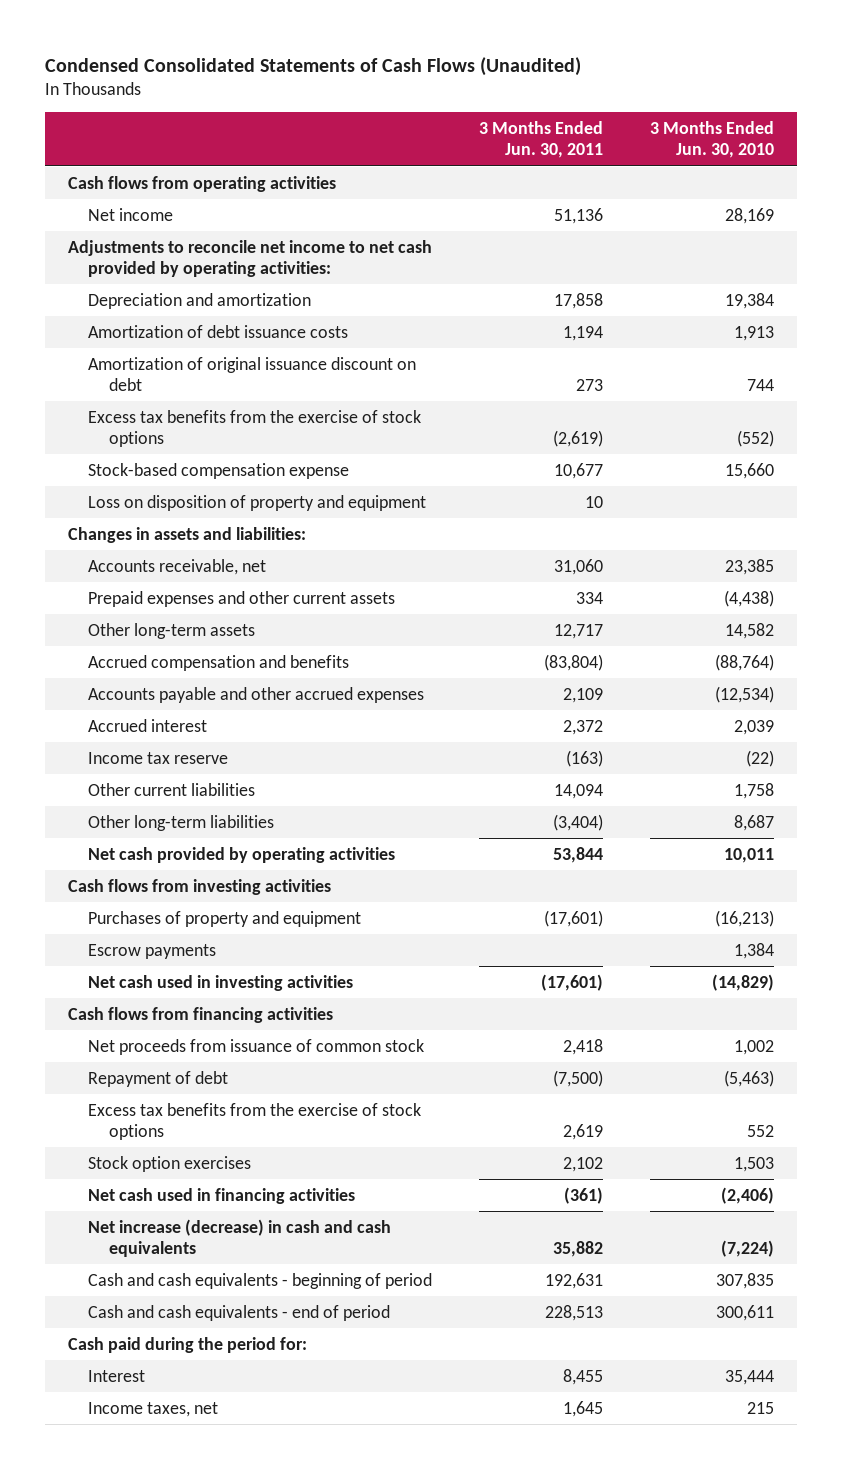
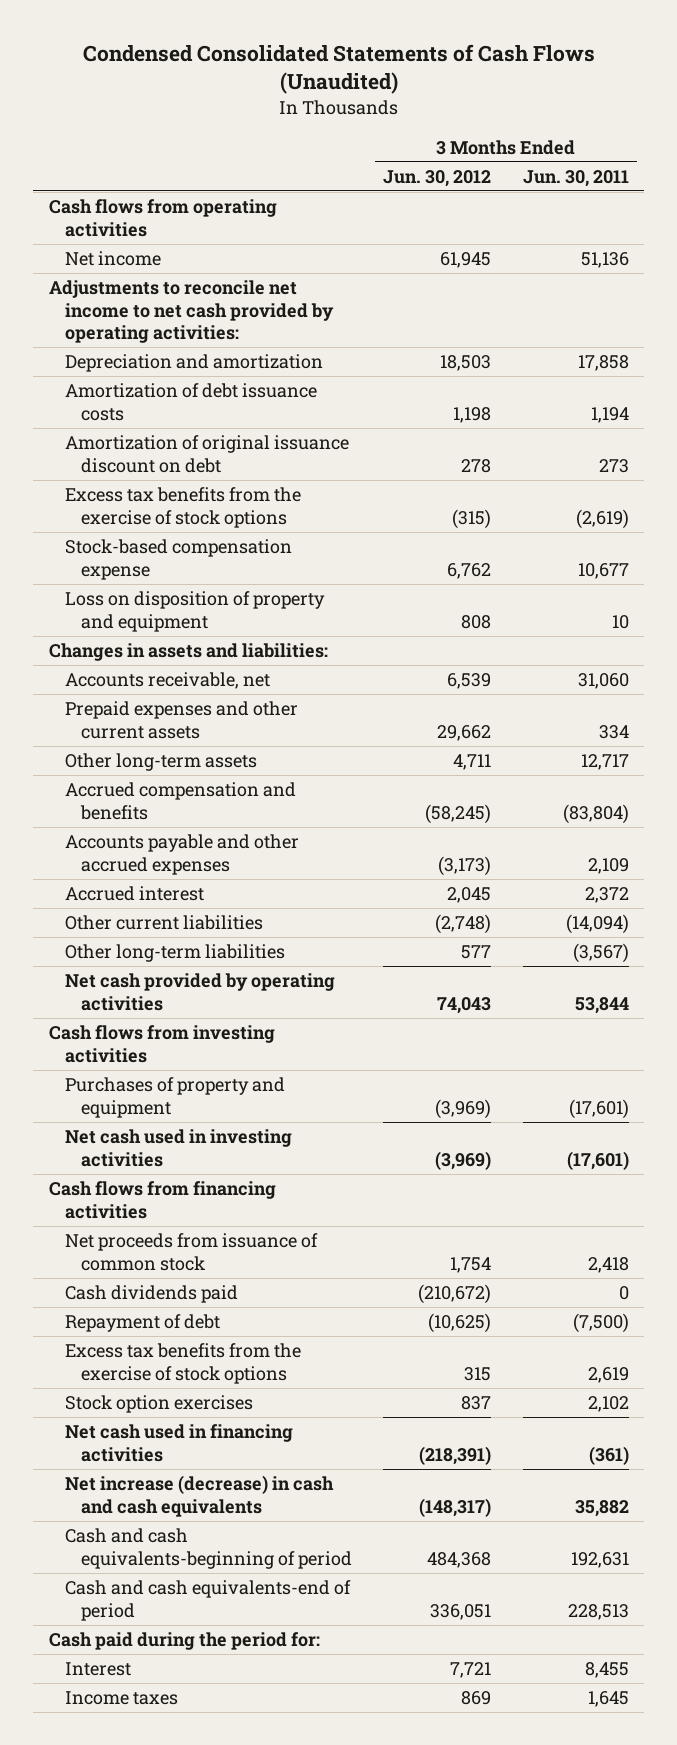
[649,120,774,159] 3 Months Ended Jun. 30, 2010 -> none
none -> [383,169,492,187] Jun. 30, 2012
[88,751,229,764] Income tax reserve -> none
[554,783,604,799] 14,094 -> [565,914,629,935] (14,094)
[553,813,604,831] (3,404) -> [572,943,629,964] (3,567)
[88,943,217,959] Escrow payments -> none
none -> [64,1285,238,1304] Cash dividends paid
[88,1272,433,1289] Cash and cash equivalents - beginning of period -> [64,1528,352,1569] Cash and cash equivalents-beginning of period
[88,1304,391,1321] Cash and cash equivalents - end of period -> [64,1580,351,1621] Cash and cash equivalents-end of period
[88,1401,219,1417] Income taxes, net -> [64,1691,178,1706] Income taxes

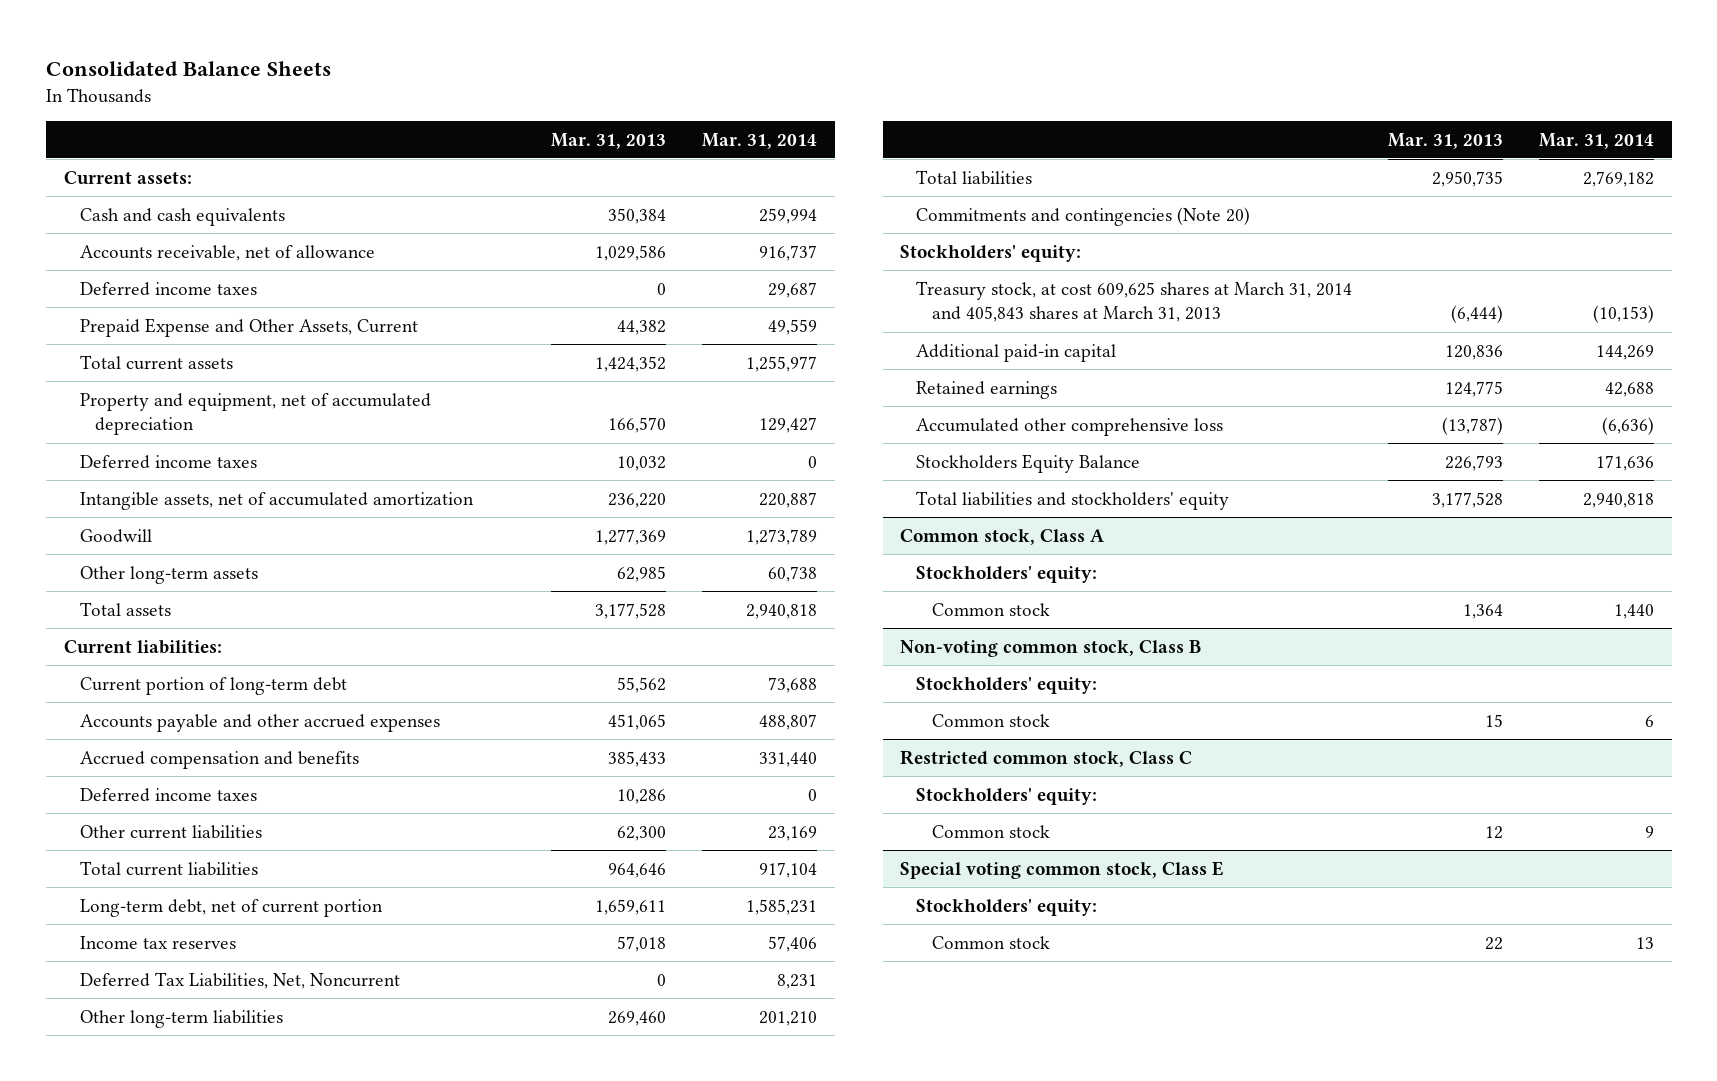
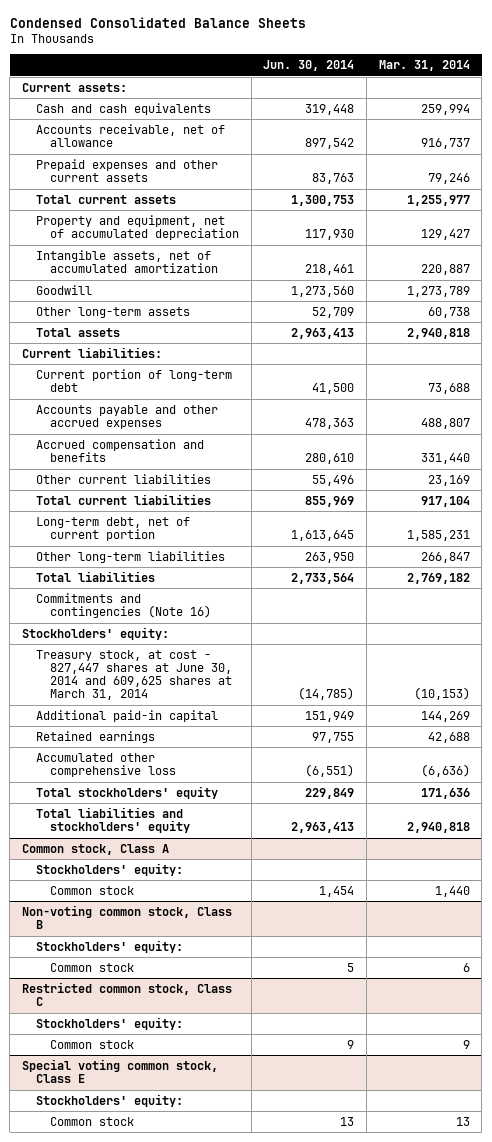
[45,60,331,76] Consolidated Balance Sheets -> [9,16,306,28] Condensed Consolidated Balance Sheets
[551,132,667,149] Mar. 31, 2013 -> none
none -> [263,60,355,72] Jun. 30, 2014
[79,281,257,296] Deferred income taxes -> none
[79,317,418,337] Prepaid Expense and Other Assets, Current -> [36,158,219,182] Prepaid expenses and other current assets
[767,318,817,335] 49,559 -> [427,172,470,184] 79,246
[79,454,257,469] Deferred income taxes -> none
[79,787,257,802] Deferred income taxes -> none
[79,935,236,949] Income tax reserves -> none
[79,971,400,989] Deferred Tax Liabilities, Net, Noncurrent -> none
[758,1010,817,1026] 201,210 -> [420,551,470,563] 266,847
[916,206,1251,226] Commitments and contingencies (Note 20) -> [36,592,212,618] Commitments and contingencies (Note 16)
[916,280,1353,323] Treasury stock, at cost 609,625 shares at March 31, 2014 and 405,843 shares at March 31, 2013 -> [36,649,233,701] Treasury stock, at cost - 827,447 shares at June 30, 2014 and 609,625 shares at March 31, 2014
[916,453,1141,473] Stockholders Equity Balance -> [36,785,219,799] Total stockholders' equity

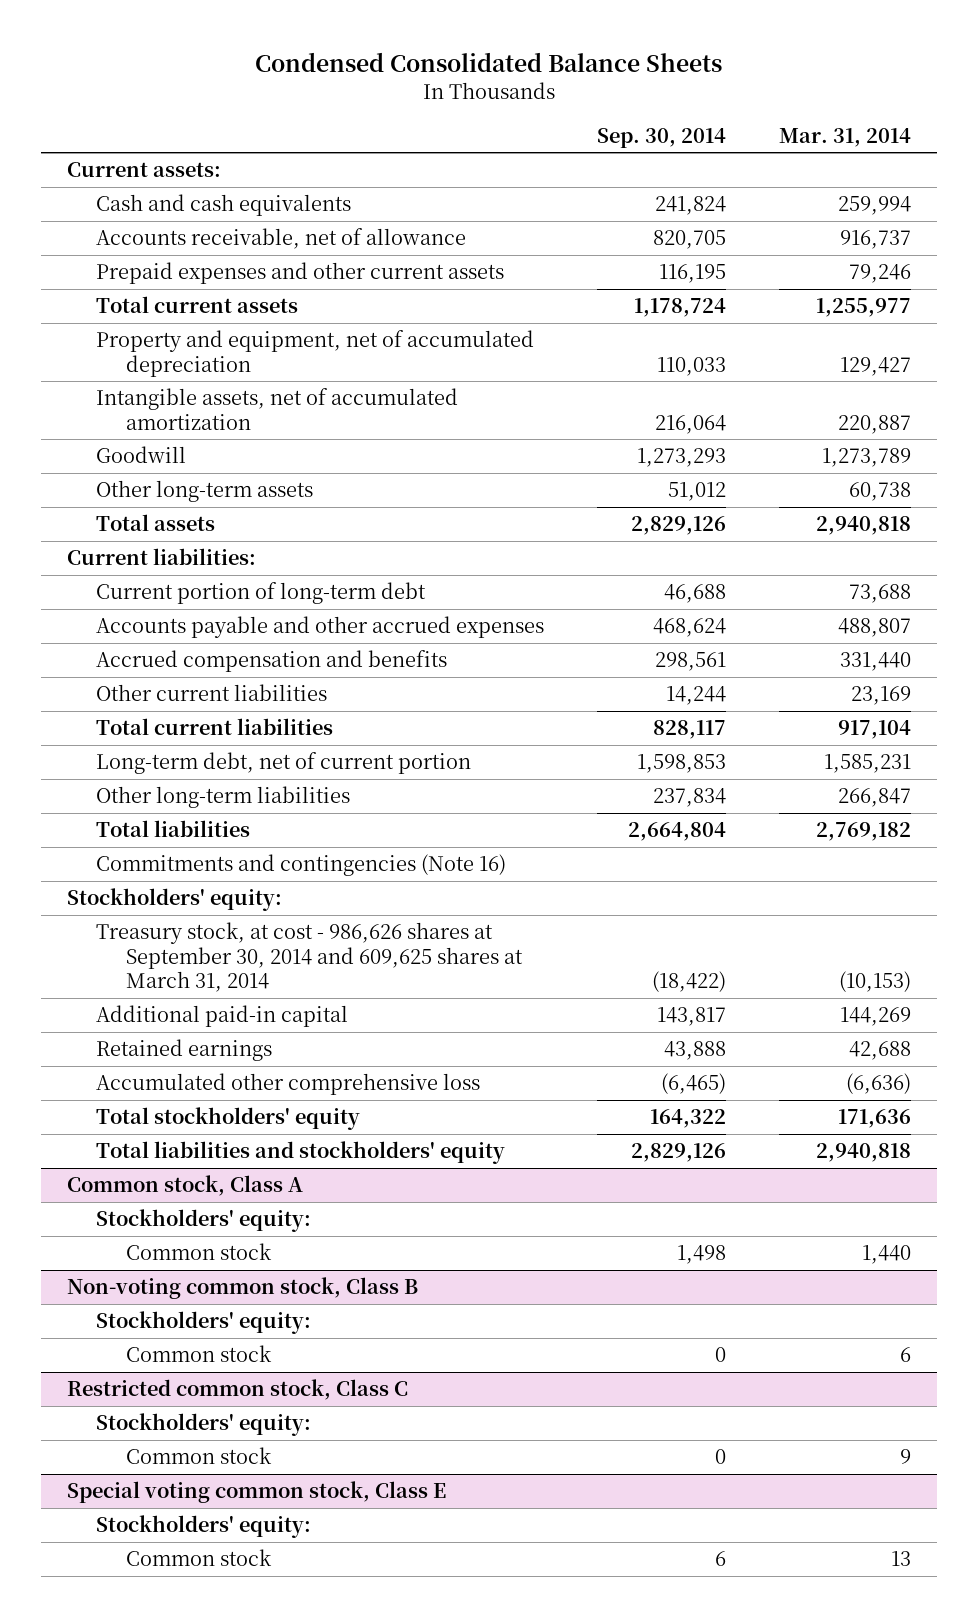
[263,60,355,72] Jun. 30, 2014 -> none
none -> [596,127,726,148] Sep. 30, 2014
[36,649,233,701] Treasury stock, at cost - 827,447 shares at June 30, 2014 and 609,625 shares at March 31, 2014 -> [96,922,523,993] Treasury stock, at cost - 986,626 shares at September 30, 2014 and 609,625 shares at March 31, 2014

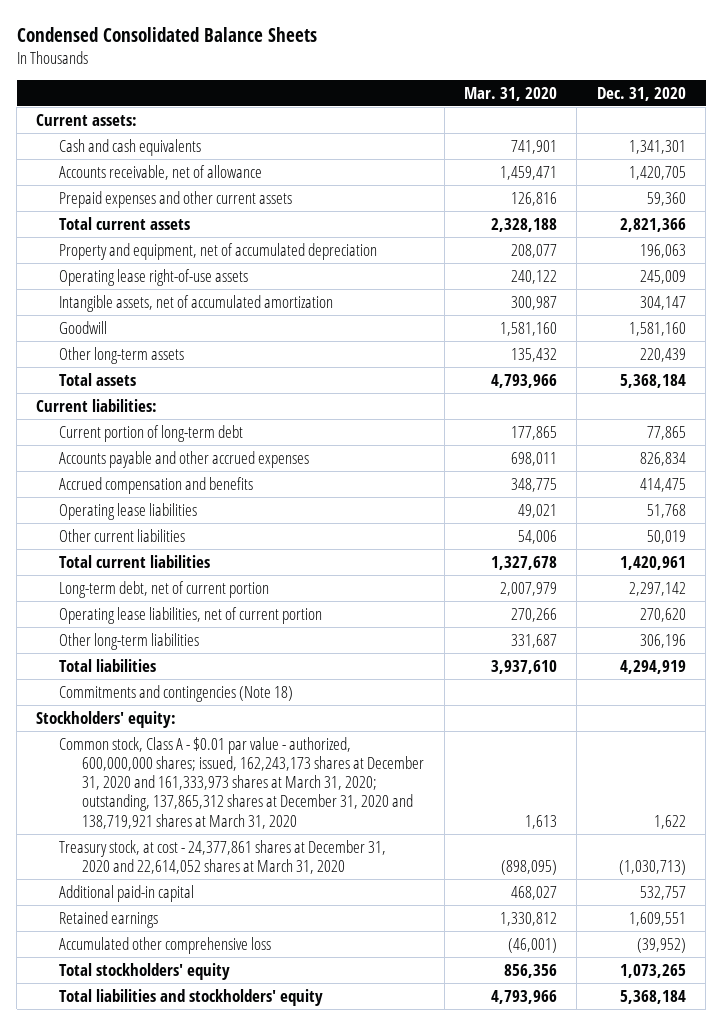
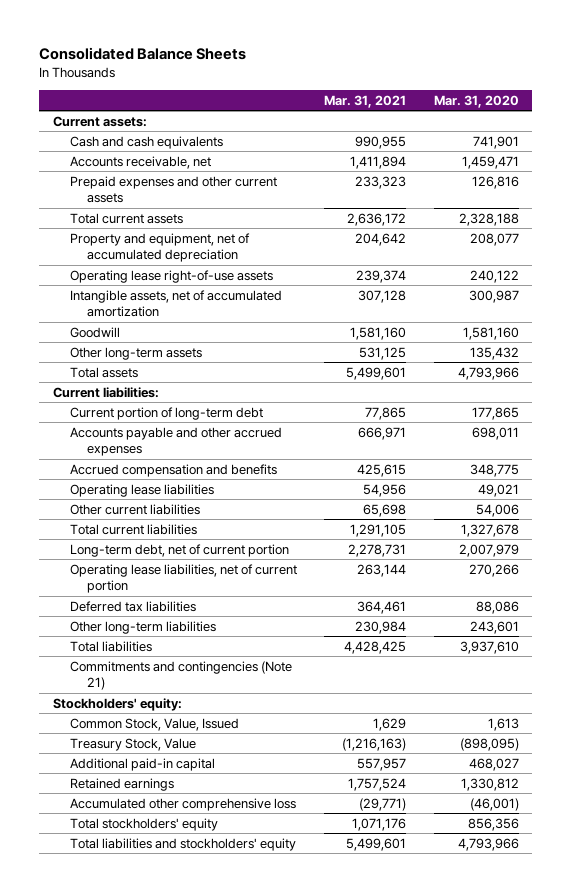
[16,26,317,42] Condensed Consolidated Balance Sheets -> [39,47,247,61] Consolidated Balance Sheets
[596,86,686,101] Dec. 31, 2020 -> none
none -> [324,94,407,108] Mar. 31, 2021
[59,164,263,180] Accounts receivable, net of allowance -> [69,155,211,169] Accounts receivable, net
none -> [69,600,196,612] Deferred tax liabilities
[510,633,557,648] 331,687 -> [469,620,519,634] 243,601
[59,684,294,702] Commitments and contingencies (Note 18) -> [69,660,292,691] Commitments and contingencies (Note 21)
[59,736,425,829] Common stock, Class A - $0.01 par value - authorized, 600,000,000 shares; issued, 162,243,173 shares at December 31, 2020 and 161,333,973 shares at March 31, 2020; outstanding, 137,865,312 shares at December 31, 2020 and 138,719,921 shares at March 31, 2020 -> [69,717,239,731] Common Stock, Value, Issued
[59,839,387,874] Treasury stock, at cost - 24,377,861 shares at December 31, 2020 and 22,614,052 shares at March 31, 2020 -> [69,737,196,751] Treasury Stock, Value

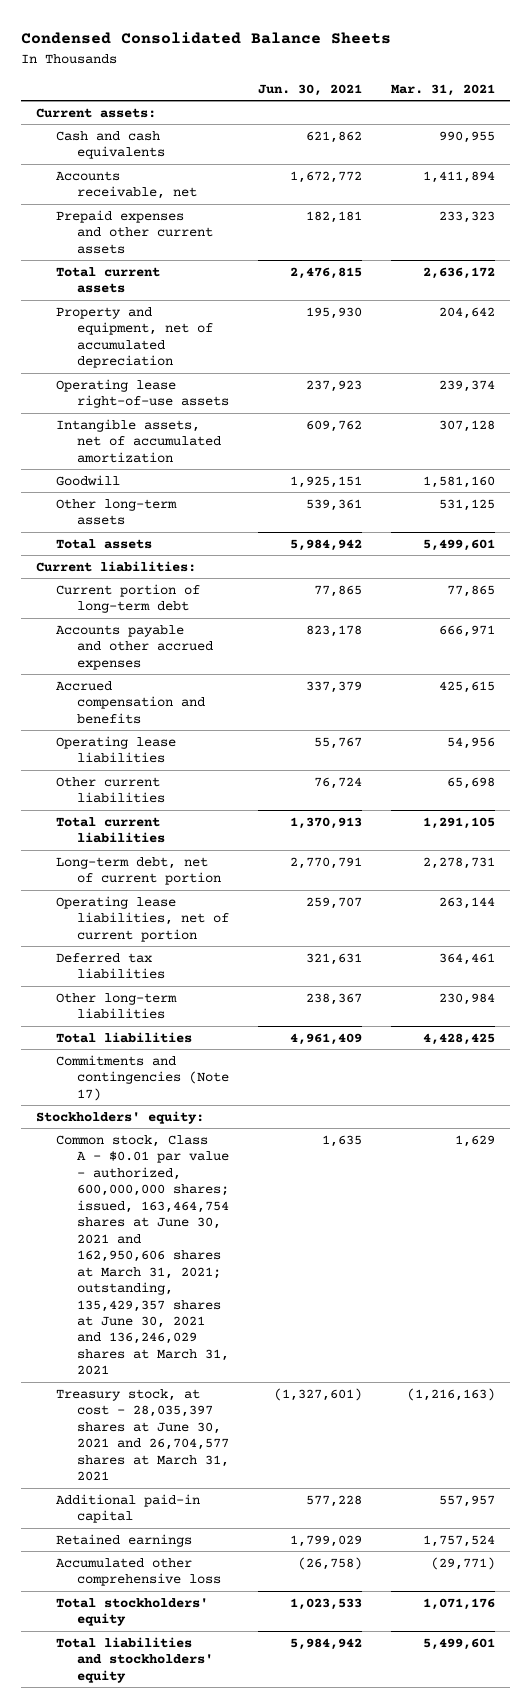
[39,47,247,61] Consolidated Balance Sheets -> [21,32,392,45] Condensed Consolidated Balance Sheets
[433,94,519,108] Mar. 31, 2020 -> none
none -> [258,83,363,96] Jun. 30, 2021
[69,660,292,691] Commitments and contingencies (Note 21) -> [56,1054,229,1101] Commitments and contingencies (Note 17)
[69,717,239,731] Common Stock, Value, Issued -> [56,1134,229,1376] Common stock, Class A - $0.01 par value - authorized, 600,000,000 shares; issued, 163,464,754 shares at June 30, 2021 and 162,950,606 shares at March 31, 2021; outstanding, 135,429,357 shares at June 30, 2021 and 136,246,029 shares at March 31, 2021
[69,737,196,751] Treasury Stock, Value -> [56,1388,229,1482] Treasury stock, at cost - 28,035,397 shares at June 30, 2021 and 26,704,577 shares at March 31, 2021

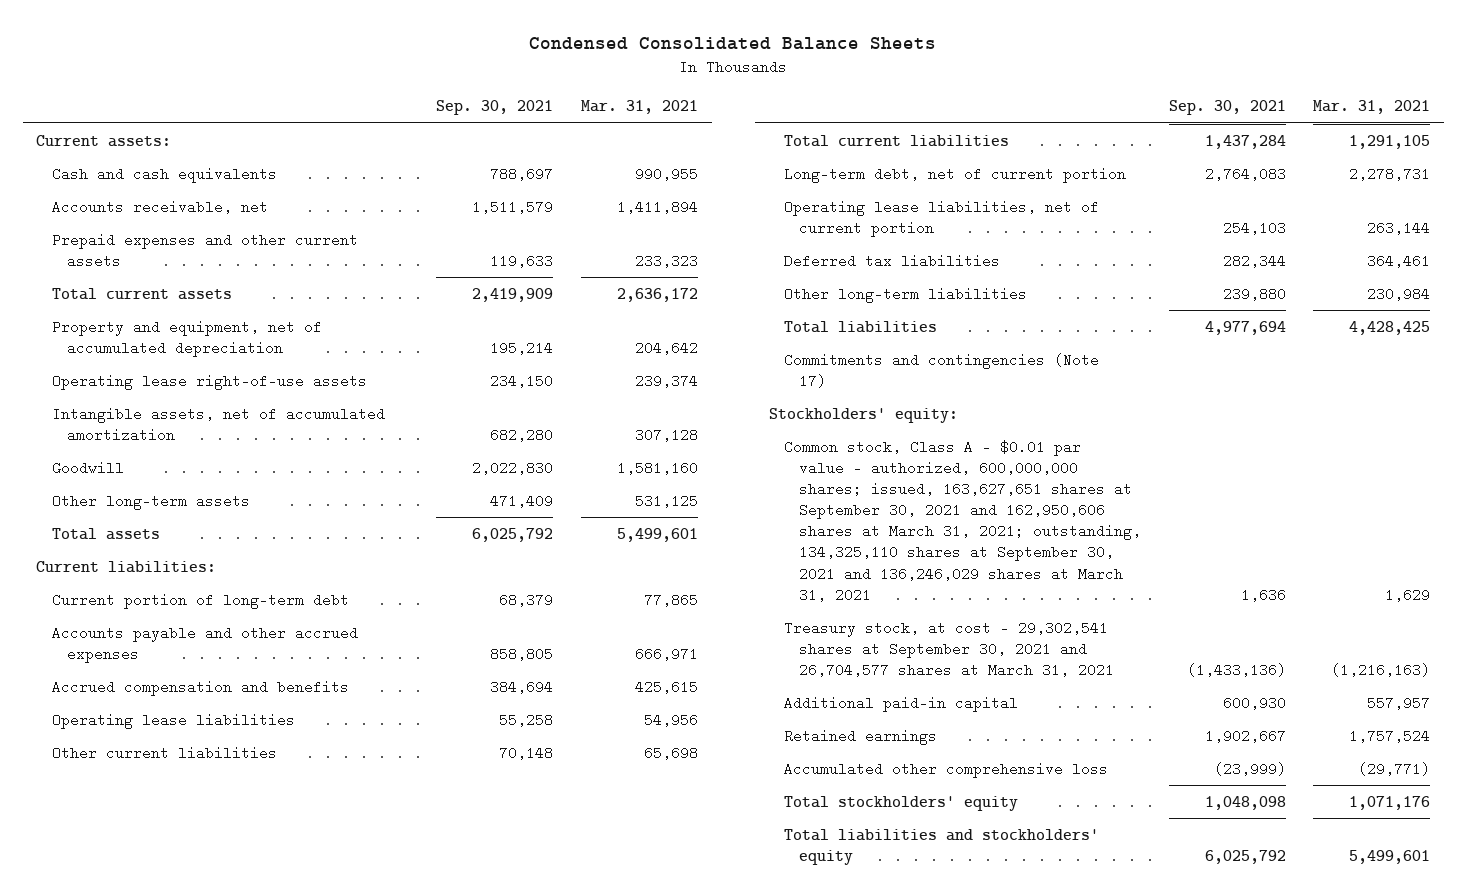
[258,83,363,96] Jun. 30, 2021 -> none
none -> [436,100,554,116] Sep. 30, 2021
[56,1134,229,1376] Common stock, Class A - $0.01 par value - authorized, 600,000,000 shares; issued, 163,464,754 shares at June 30, 2021 and 162,950,606 shares at March 31, 2021; outstanding, 135,429,357 shares at June 30, 2021 and 136,246,029 shares at March 31, 2021 -> [783,439,1141,602] Common stock, Class A - $0.01 par value - authorized, 600,000,000 shares; issued, 163,627,651 shares at September 30, 2021 and 162,950,606 shares at March 31, 2021; outstanding, 134,325,110 shares at September 30, 2021 and 136,246,029 shares at March 31, 2021
[56,1388,229,1482] Treasury stock, at cost - 28,035,397 shares at June 30, 2021 and 26,704,577 shares at March 31, 2021 -> [783,620,1114,678] Treasury stock, at cost - 29,302,541 shares at September 30, 2021 and 26,704,577 shares at March 31, 2021

